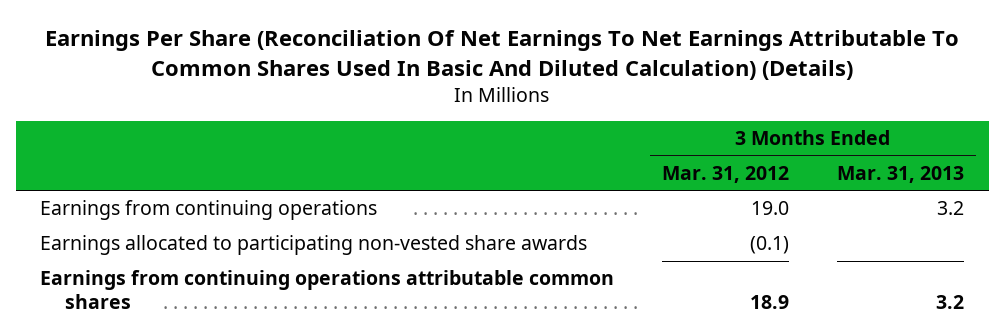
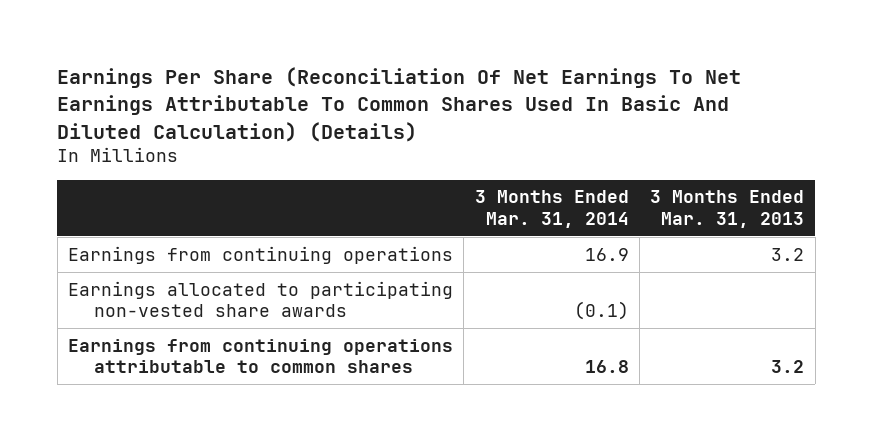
[662,165,790,183] Mar. 31, 2012 -> none
none -> [474,190,629,228] 3 Months Ended Mar. 31, 2014
[39,270,614,310] Earnings from continuing operations attributable common shares -> [68,338,454,374] Earnings from continuing operations attributable to common shares

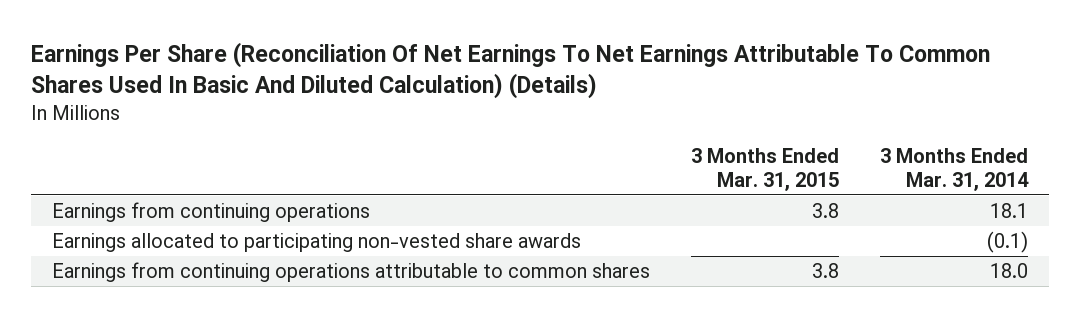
[650,190,805,228] 3 Months Ended Mar. 31, 2013 -> none
none -> [691,147,840,191] 3 Months Ended Mar. 31, 2015
[584,247,629,261] 16.9 -> [990,203,1029,219] 18.1
[584,360,629,374] 16.8 -> [990,263,1029,279] 18.0

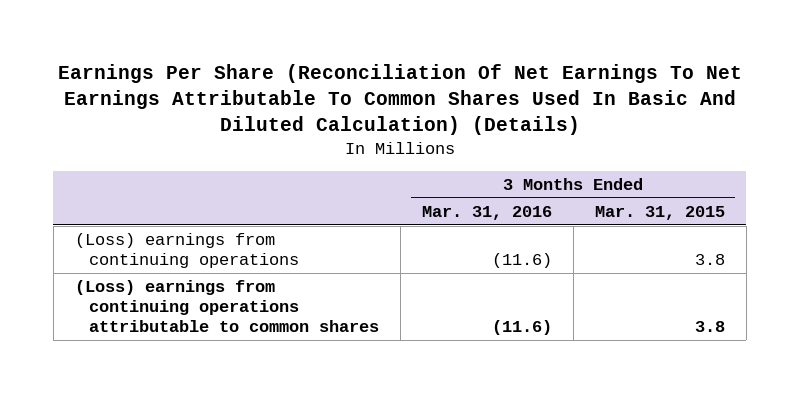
[880,147,1030,191] 3 Months Ended Mar. 31, 2014 -> none
none -> [421,205,552,220] Mar. 31, 2016
[51,233,581,253] Earnings allocated to participating non-vested share awards -> none
[51,202,370,223] Earnings from continuing operations -> [74,232,299,269] (Loss) earnings from continuing operations
[51,262,650,283] Earnings from continuing operations attributable to common shares -> [74,279,379,333] (Loss) earnings from continuing operations attributable to common shares

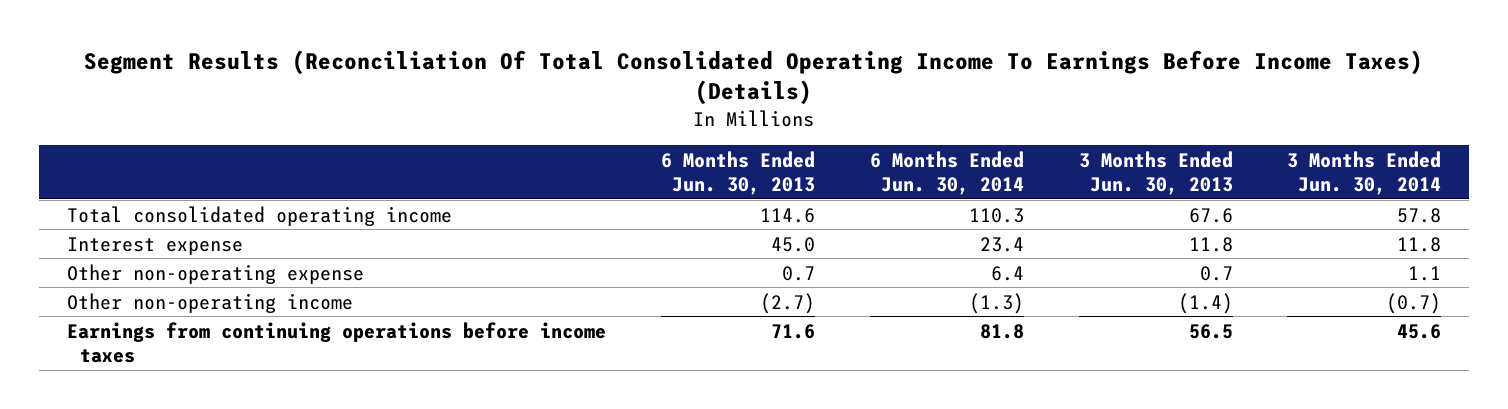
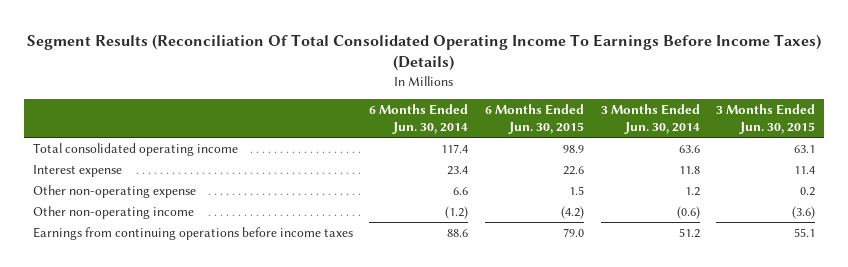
[660,150,815,195] 6 Months Ended Jun. 30, 2013 -> none
[1078,150,1233,195] 3 Months Ended Jun. 30, 2013 -> none
none -> [485,104,585,134] 6 Months Ended Jun. 30, 2015
none -> [716,104,816,134] 3 Months Ended Jun. 30, 2015
[968,207,1024,223] 110.3 -> [441,144,469,154] 117.4
[1397,207,1442,223] 57.8 -> [678,145,700,154] 63.6
[990,265,1024,281] 6.4 -> [453,187,469,196] 6.6
[1408,265,1442,281] 1.1 -> [684,187,700,197] 1.2
[968,292,1024,314] (1.3) -> [445,206,469,220] (1.2)
[1386,292,1442,314] (0.7) -> [676,206,700,220] (0.6)
[979,323,1024,339] 81.8 -> [447,229,469,238] 88.6
[1397,323,1442,339] 45.6 -> [678,228,700,239] 51.2

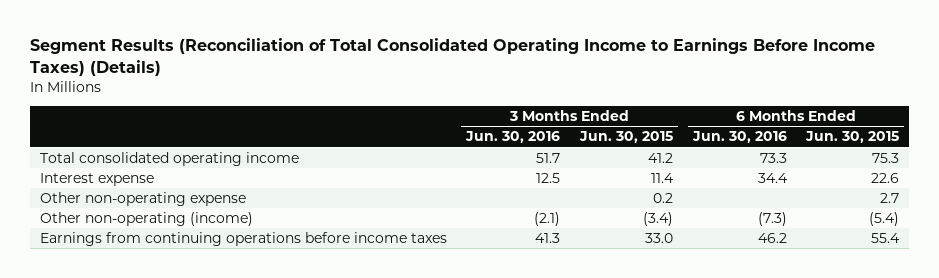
[27,33,822,72] Segment Results (Reconciliation Of Total Consolidated Operating Income To Earnings Before Income Taxes) (Details) -> [29,38,875,77] Segment Results (Reconciliation of Total Consolidated Operating Income to Earnings Before Income Taxes) (Details)
[369,104,469,134] 6 Months Ended Jun. 30, 2014 -> none
[600,104,700,134] 3 Months Ended Jun. 30, 2014 -> none
none -> [465,131,561,144] Jun. 30, 2016
none -> [691,131,787,144] Jun. 30, 2016
[563,145,585,154] 98.9 -> [872,153,900,164] 75.3
[794,145,816,154] 63.1 -> [647,153,673,164] 41.2
[569,186,585,196] 1.5 -> [880,193,900,204] 2.7
[32,206,194,220] Other non-operating income -> [39,212,253,227] Other non-operating (income)
[561,206,585,220] (4.2) -> [869,212,900,227] (5.4)
[792,206,816,220] (3.6) -> [642,212,673,227] (3.4)
[563,228,585,238] 79.0 -> [871,233,901,244] 55.4
[794,228,816,238] 55.1 -> [644,233,673,244] 33.0

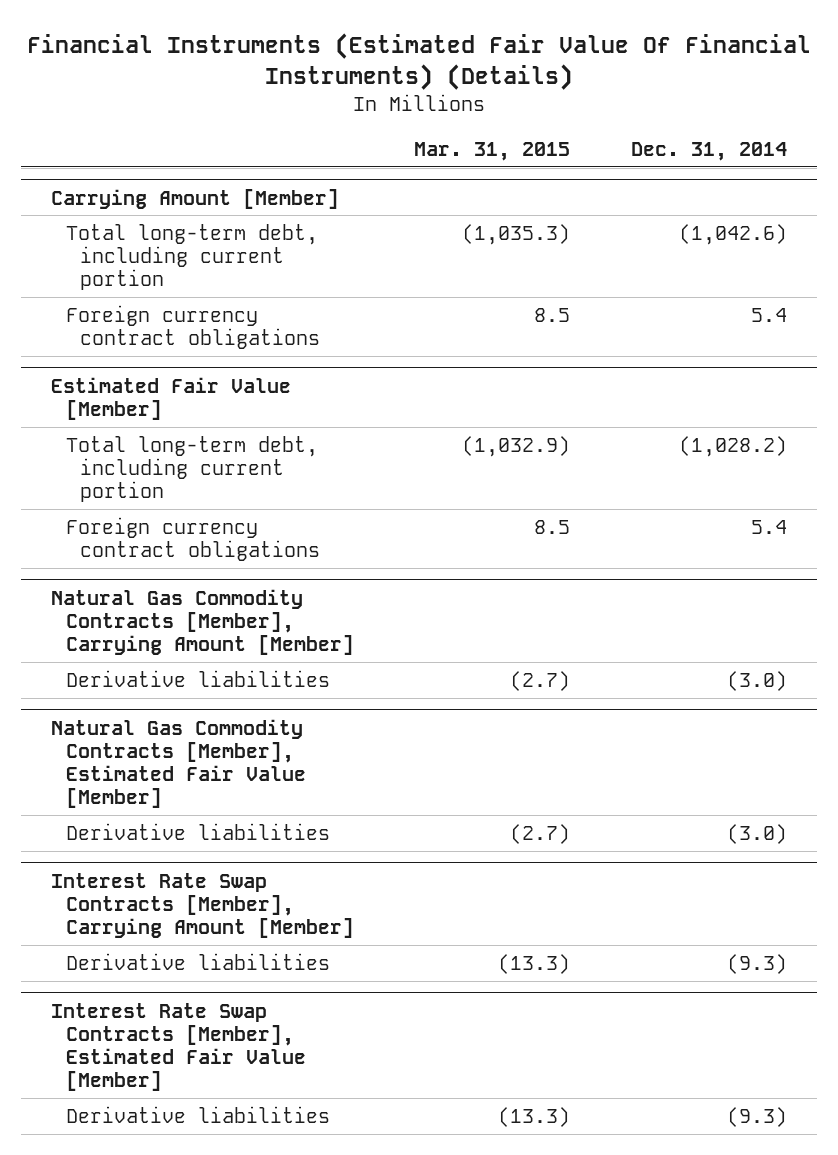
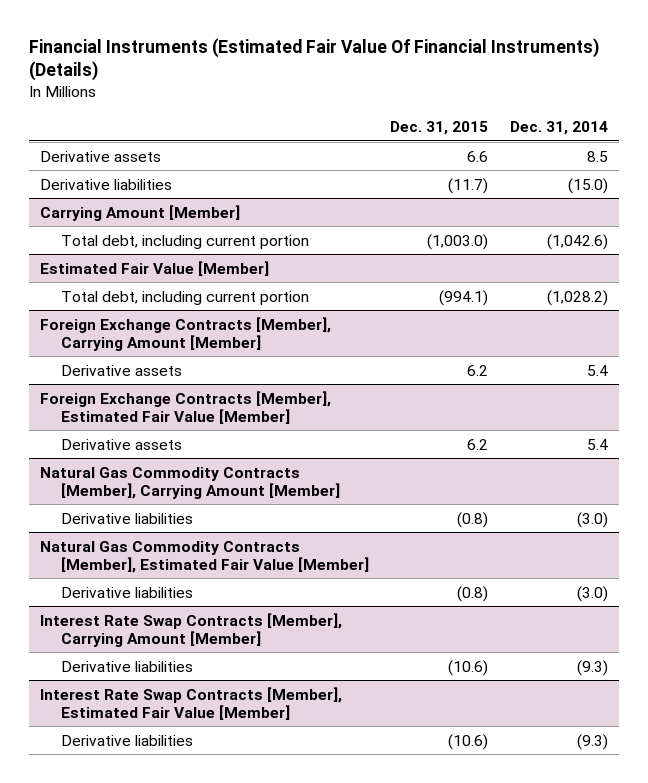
[414,141,571,161] Mar. 31, 2015 -> none
none -> [390,120,489,135] Dec. 31, 2015
none -> [39,150,161,162] Derivative assets
none -> [39,178,172,190] Derivative liabilities
[65,304,321,350] Foreign currency contract obligations -> none
[65,223,318,291] Total long-term debt, including current portion -> [60,234,309,249] Total debt, including current portion
[65,516,321,562] Foreign currency contract obligations -> none
[65,435,318,503] Total long-term debt, including current portion -> [60,290,309,305] Total debt, including current portion
none -> [39,316,331,351] Foreign Exchange Contracts [Member], Carrying Amount [Member]
none -> [60,364,182,376] Derivative assets
none -> [39,390,331,424] Foreign Exchange Contracts [Member], Estimated Fair Value [Member]
none -> [60,438,182,450] Derivative assets

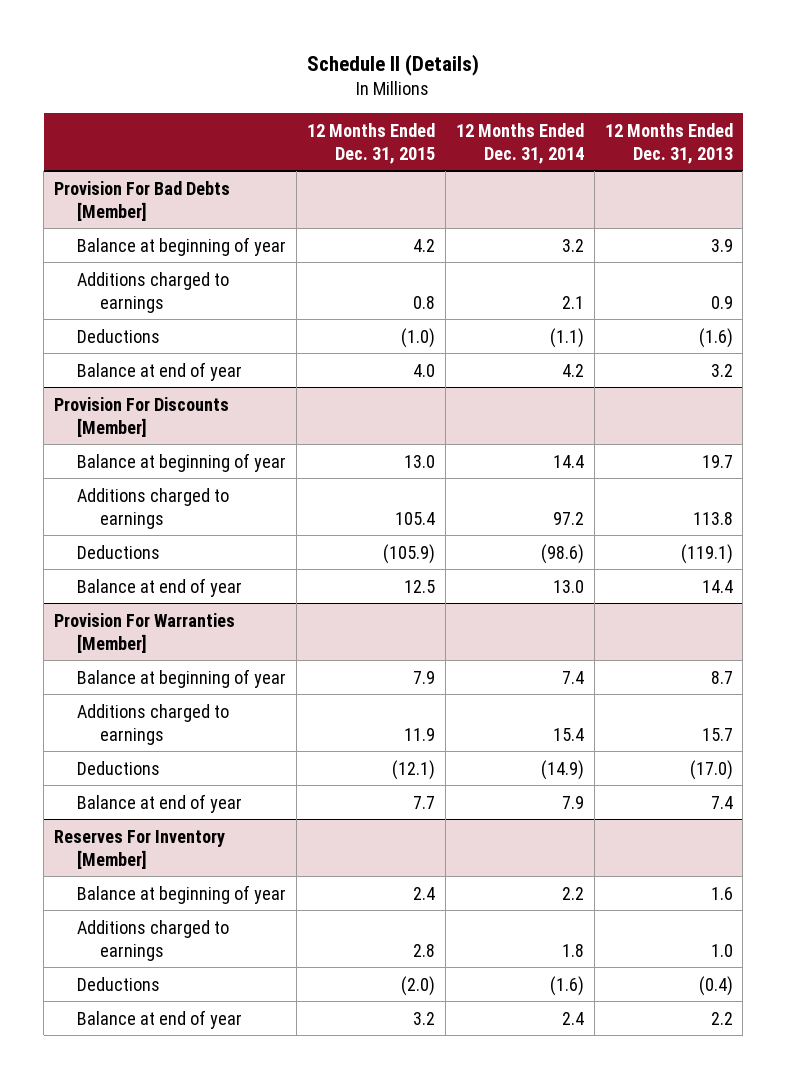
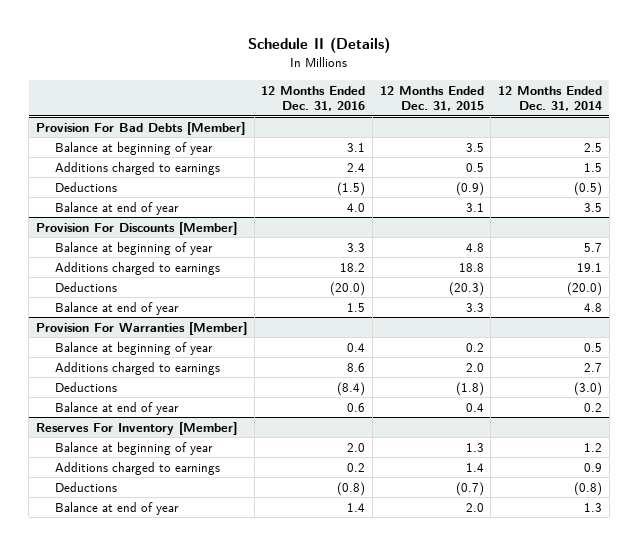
[604,122,733,164] 12 Months Ended Dec. 31, 2013 -> none
none -> [261,85,366,112] 12 Months Ended Dec. 31, 2016
[412,238,435,252] 4.2 -> [465,142,484,152] 3.5
[561,238,584,252] 3.2 -> [583,142,602,152] 2.5
[412,295,435,309] 0.8 -> [465,162,484,172] 0.5
[561,295,584,309] 2.1 -> [583,162,602,172] 1.5
[400,327,435,348] (1.0) -> [455,181,484,196] (0.9)
[549,327,584,348] (1.1) -> [573,181,602,196] (0.5)
[412,363,435,377] 4.0 -> [465,202,484,212] 3.1
[561,363,584,377] 4.2 -> [583,202,602,212] 3.5
[403,454,435,468] 13.0 -> [465,242,484,252] 4.8
[552,454,584,468] 14.4 -> [583,242,602,252] 5.7
[394,511,435,525] 105.4 -> [458,262,484,272] 18.8
[552,511,584,525] 97.2 -> [576,262,602,272] 19.1
[382,543,435,564] (105.9) -> [448,281,484,296] (20.3)
[540,543,584,564] (98.6) -> [566,281,602,296] (20.0)
[403,579,435,593] 12.5 -> [465,302,484,312] 3.3
[552,579,584,593] 13.0 -> [583,302,602,312] 4.8
[412,670,435,684] 7.9 -> [465,342,484,352] 0.2
[561,670,584,684] 7.4 -> [583,342,602,352] 0.5
[403,727,435,741] 11.9 -> [465,362,484,372] 2.0
[552,727,584,741] 15.4 -> [583,362,602,372] 2.7
[391,759,435,780] (12.1) -> [455,381,484,396] (1.8)
[540,759,584,780] (14.9) -> [573,381,602,396] (3.0)
[412,795,435,809] 7.7 -> [465,402,484,412] 0.4
[561,795,584,809] 7.9 -> [583,402,602,412] 0.2
[412,886,435,900] 2.4 -> [465,442,484,452] 1.3
[561,886,584,900] 2.2 -> [583,442,602,452] 1.2
[412,943,435,957] 2.8 -> [465,462,484,472] 1.4
[561,943,584,957] 1.8 -> [583,462,602,472] 0.9
[400,975,435,996] (2.0) -> [455,481,484,496] (0.7)
[549,975,584,996] (1.6) -> [573,481,602,496] (0.8)
[412,1011,435,1025] 3.2 -> [465,502,484,512] 2.0
[561,1011,584,1025] 2.4 -> [583,502,602,512] 1.3

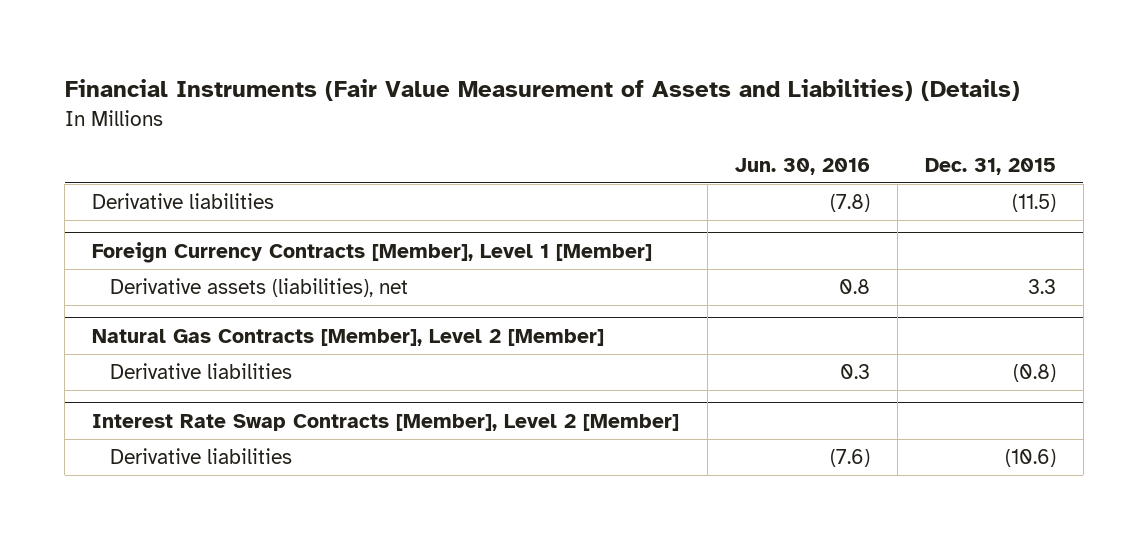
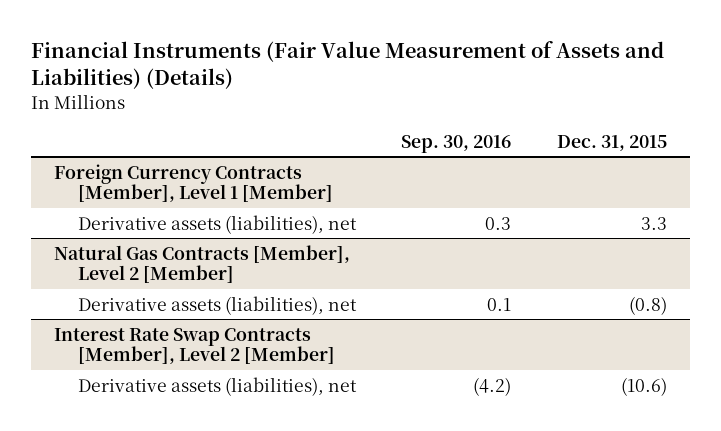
[734,157,870,175] Jun. 30, 2016 -> none
none -> [401,134,512,153] Sep. 30, 2016
[92,193,275,210] Derivative liabilities -> none
[109,363,292,380] Derivative liabilities -> [77,295,357,315] Derivative assets (liabilities), net
[109,448,292,465] Derivative liabilities -> [77,376,357,396] Derivative assets (liabilities), net

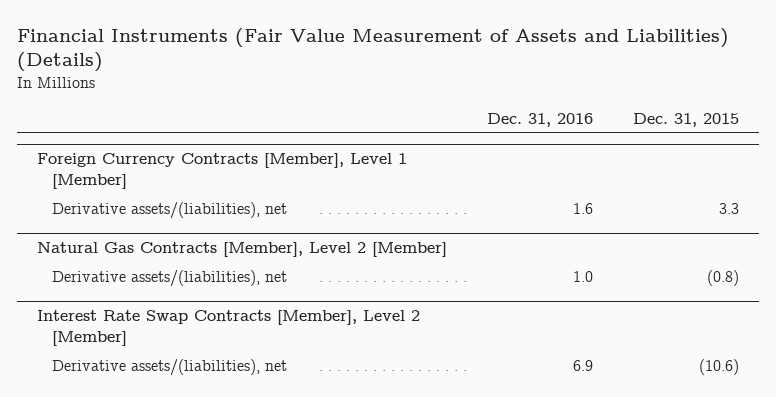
[401,134,512,153] Sep. 30, 2016 -> none
none -> [487,112,594,127] Dec. 31, 2016
[77,214,357,234] Derivative assets (liabilities), net -> [52,201,288,219] Derivative assets/(liabilities), net
[77,295,357,315] Derivative assets (liabilities), net -> [52,269,288,287] Derivative assets/(liabilities), net
[77,376,357,396] Derivative assets (liabilities), net -> [52,358,288,376] Derivative assets/(liabilities), net

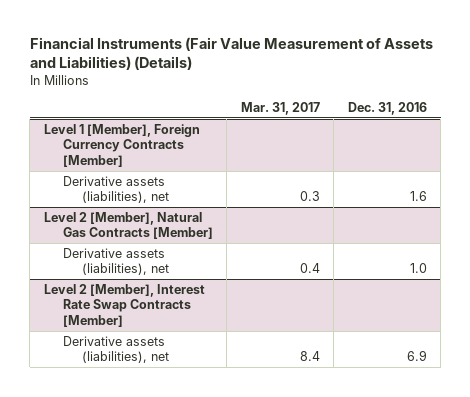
[632,112,739,127] Dec. 31, 2015 -> none
none -> [240,102,320,116] Mar. 31, 2017
[37,153,408,189] Foreign Currency Contracts [Member], Level 1 [Member] -> [43,123,200,168] Level 1 [Member], Foreign Currency Contracts [Member]
[52,201,288,219] Derivative assets/(liabilities), net -> [63,175,170,204] Derivative assets (liabilities), net
[37,242,448,258] Natural Gas Contracts [Member], Level 2 [Member] -> [43,211,214,240] Level 2 [Member], Natural Gas Contracts [Member]
[52,269,288,287] Derivative assets/(liabilities), net -> [63,247,170,276] Derivative assets (liabilities), net
[37,310,421,346] Interest Rate Swap Contracts [Member], Level 2 [Member] -> [43,283,205,328] Level 2 [Member], Interest Rate Swap Contracts [Member]
[52,358,288,376] Derivative assets/(liabilities), net -> [63,335,170,364] Derivative assets (liabilities), net

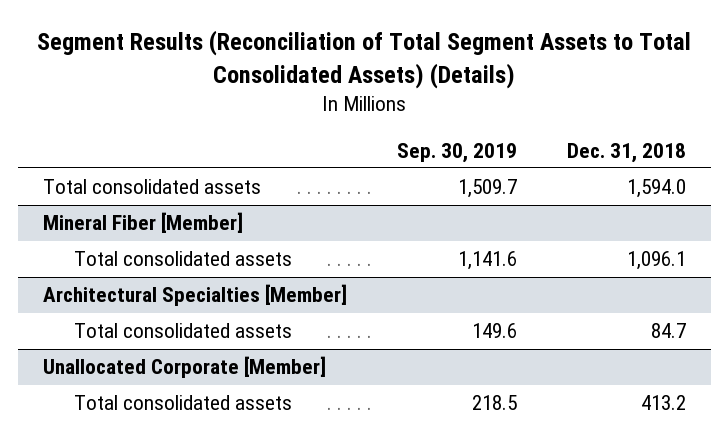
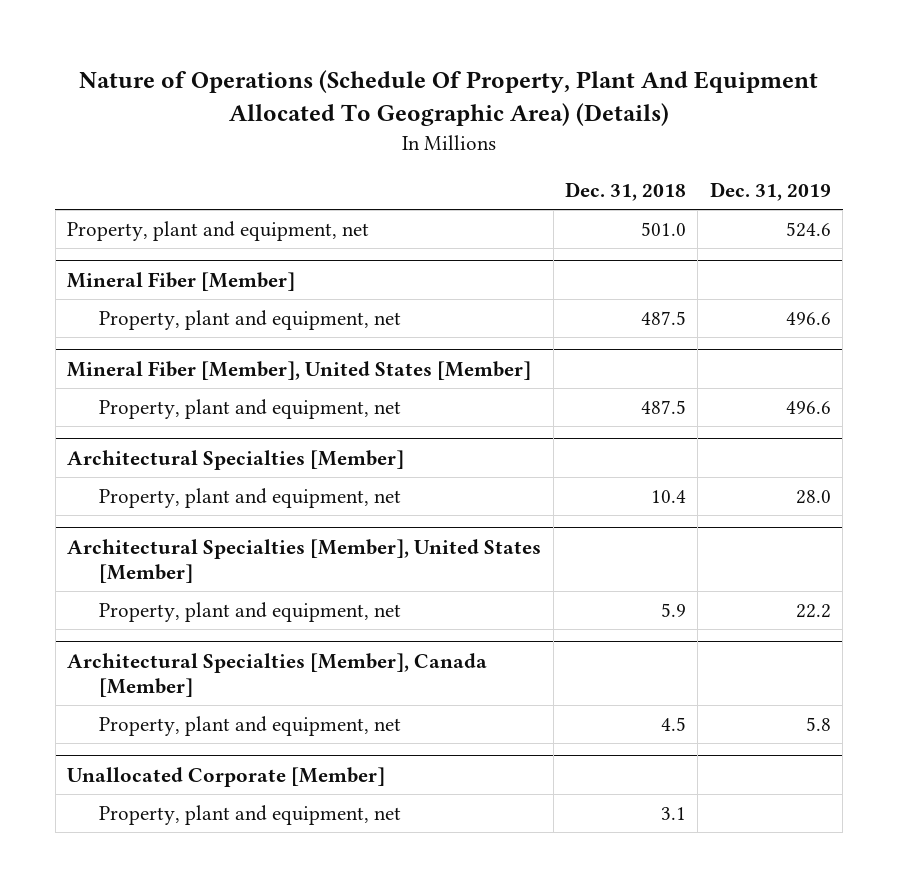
[37,30,692,89] Segment Results (Reconciliation of Total Segment Assets to Total Consolidated Assets) (Details) -> [79,70,819,127] Nature of Operations (Schedule Of Property, Plant And Equipment Allocated To Geographic Area) (Details)
[396,142,517,163] Sep. 30, 2019 -> none
none -> [709,181,831,201] Dec. 31, 2019
[42,179,261,195] Total consolidated assets -> none
none -> [67,220,370,241] Property, plant and equipment, net
[74,251,293,267] Total consolidated assets -> none
none -> [99,309,402,330] Property, plant and equipment, net
none -> [67,360,532,380] Mineral Fiber [Member], United States [Member]
none -> [99,398,402,419] Property, plant and equipment, net
[74,323,293,339] Total consolidated assets -> none
none -> [99,487,402,508] Property, plant and equipment, net
none -> [67,538,542,584] Architectural Specialties [Member], United States [Member]
none -> [99,601,402,622] Property, plant and equipment, net
none -> [67,652,488,698] Architectural Specialties [Member], Canada [Member]
none -> [99,715,402,736] Property, plant and equipment, net
[74,395,293,411] Total consolidated assets -> none
none -> [99,804,402,825] Property, plant and equipment, net

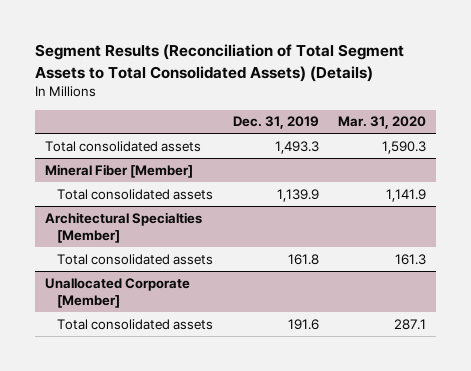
[79,70,819,127] Nature of Operations (Schedule Of Property, Plant And Equipment Allocated To Geographic Area) (Details) -> [35,44,405,82] Segment Results (Reconciliation of Total Segment Assets to Total Consolidated Assets) (Details)
[565,181,687,201] Dec. 31, 2018 -> none
none -> [338,116,427,130] Mar. 31, 2020
[67,220,370,241] Property, plant and equipment, net -> none
none -> [45,140,202,152] Total consolidated assets
[99,309,402,330] Property, plant and equipment, net -> none
[67,360,532,380] Mineral Fiber [Member], United States [Member] -> none
[99,398,402,419] Property, plant and equipment, net -> none
none -> [56,188,213,200] Total consolidated assets
[99,487,402,508] Property, plant and equipment, net -> none
[67,538,542,584] Architectural Specialties [Member], United States [Member] -> none
[99,601,402,622] Property, plant and equipment, net -> none
[67,652,488,698] Architectural Specialties [Member], Canada [Member] -> none
[99,715,402,736] Property, plant and equipment, net -> none
none -> [56,253,213,265] Total consolidated assets
[99,804,402,825] Property, plant and equipment, net -> none
none -> [56,318,213,330] Total consolidated assets

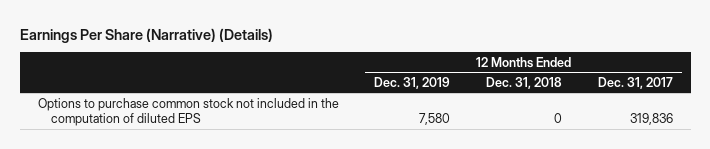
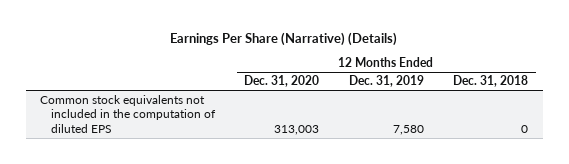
[597,77,673,90] Dec. 31, 2017 -> none
none -> [244,75,320,88] Dec. 31, 2020
[37,97,339,127] Options to purchase common stock not included in the computation of diluted EPS -> [40,95,216,133] Common stock equivalents not included in the computation of diluted EPS

